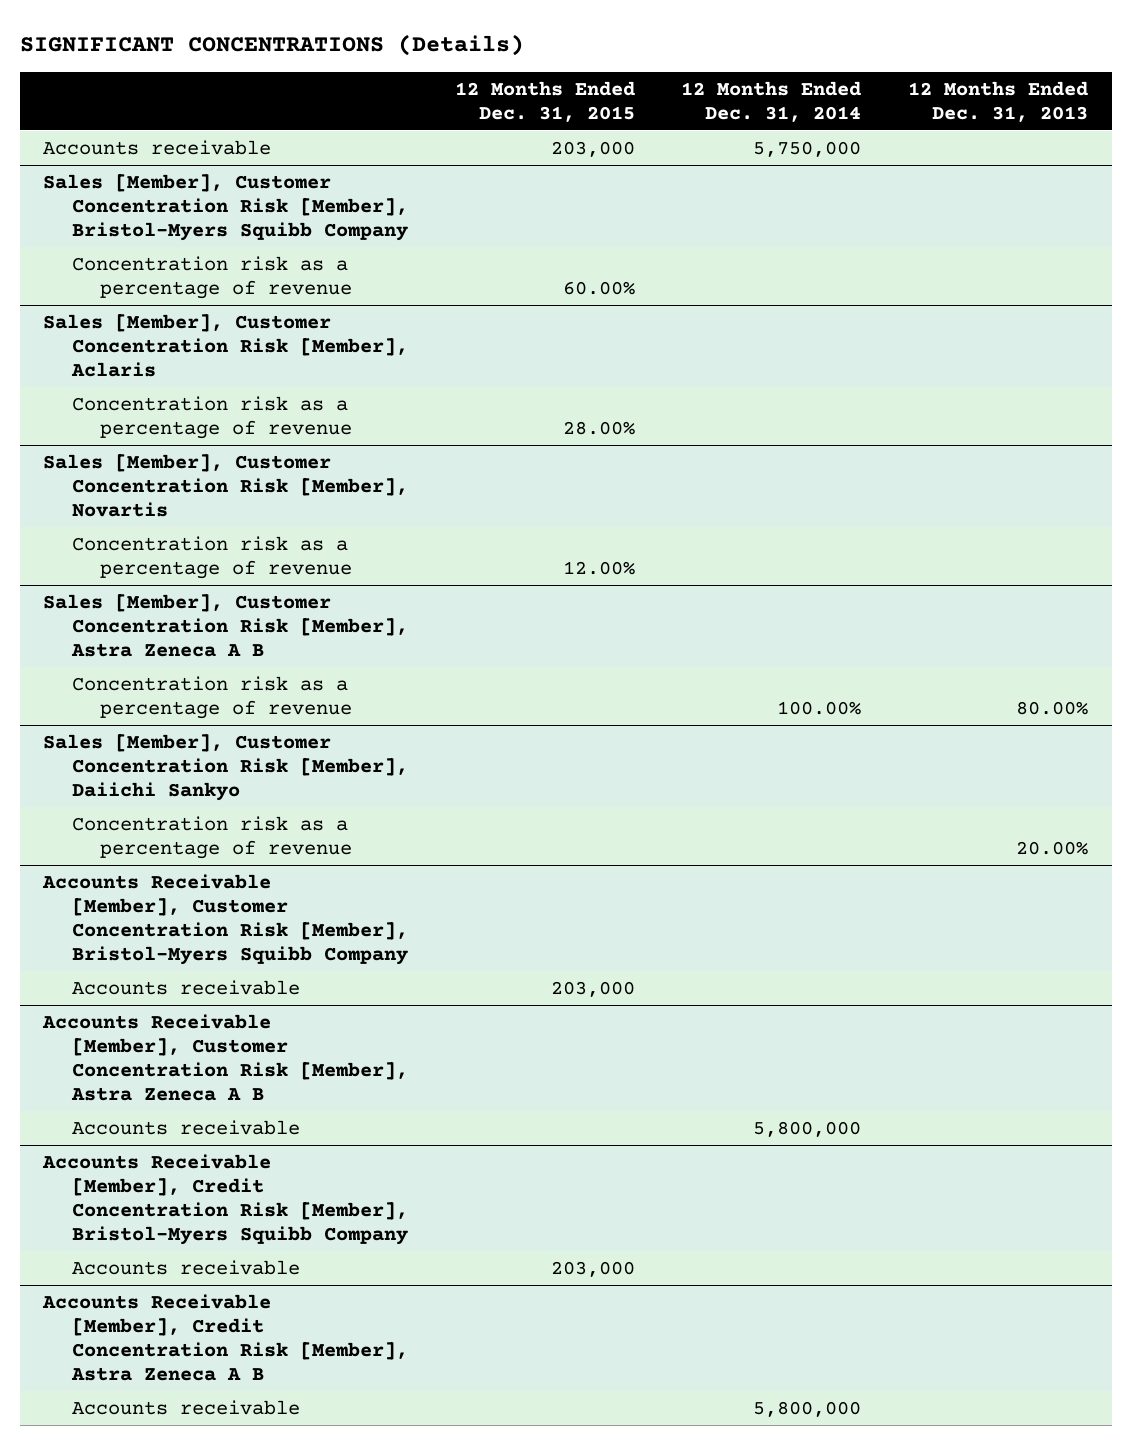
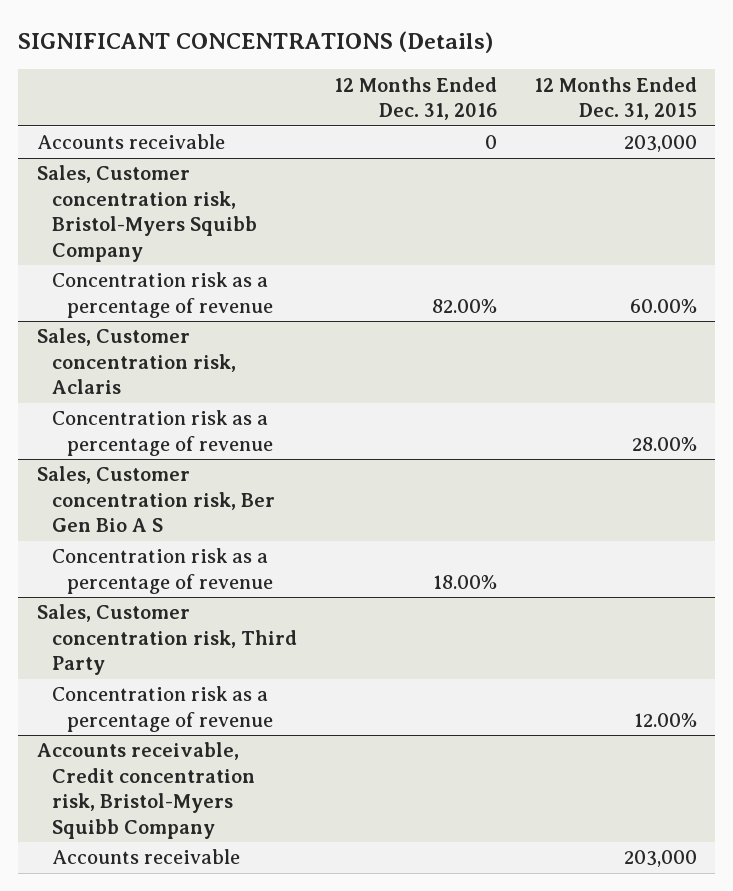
[681,80,862,122] 12 Months Ended Dec. 31, 2014 -> none
[908,80,1089,122] 12 Months Ended Dec. 31, 2013 -> none
none -> [333,76,497,121] 12 Months Ended Dec. 31, 2016
[43,174,408,242] Sales [Member], Customer Concentration Risk [Member], Bristol-Myers Squibb Company -> [36,165,257,263] Sales, Customer concentration risk, Bristol-Myers Squibb Company
[43,314,408,378] Sales [Member], Customer Concentration Risk [Member], Aclaris -> [36,328,236,395] Sales, Customer concentration risk, Aclaris
[43,454,408,518] Sales [Member], Customer Concentration Risk [Member], Novartis -> none
[71,536,352,580] Concentration risk as a percentage of revenue -> none
[43,594,408,658] Sales [Member], Customer Concentration Risk [Member], Astra Zeneca A B -> none
[71,676,352,720] Concentration risk as a percentage of revenue -> none
[43,734,408,802] Sales [Member], Customer Concentration Risk [Member], Daiichi Sankyo -> none
none -> [36,466,275,533] Sales, Customer concentration risk, Ber Gen Bio A S
[42,874,408,966] Accounts Receivable [Member], Customer Concentration Risk [Member], Bristol-Myers Squibb Company -> none
[71,980,300,996] Accounts receivable -> none
[42,1014,408,1102] Accounts Receivable [Member], Customer Concentration Risk [Member], Astra Zeneca A B -> none
[71,1120,300,1136] Accounts receivable -> none
none -> [36,604,297,676] Sales, Customer concentration risk, Third Party
none -> [51,686,274,732] Concentration risk as a percentage of revenue
[42,1154,408,1246] Accounts Receivable [Member], Credit Concentration Risk [Member], Bristol-Myers Squibb Company -> [36,742,255,840] Accounts receivable, Credit concentration risk, Bristol-Myers Squibb Company
[42,1294,408,1382] Accounts Receivable [Member], Credit Concentration Risk [Member], Astra Zeneca A B -> none
[71,1400,300,1416] Accounts receivable -> none

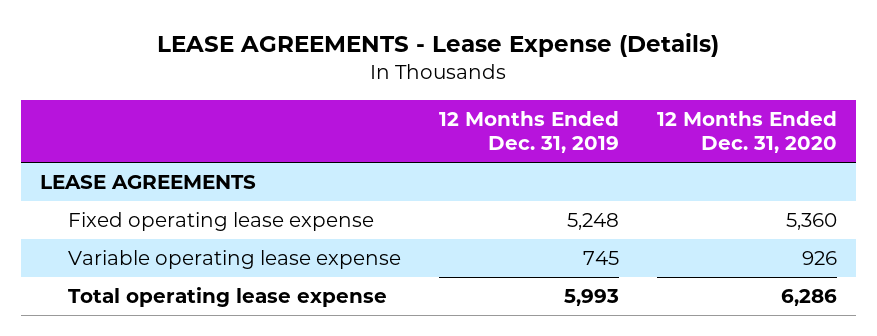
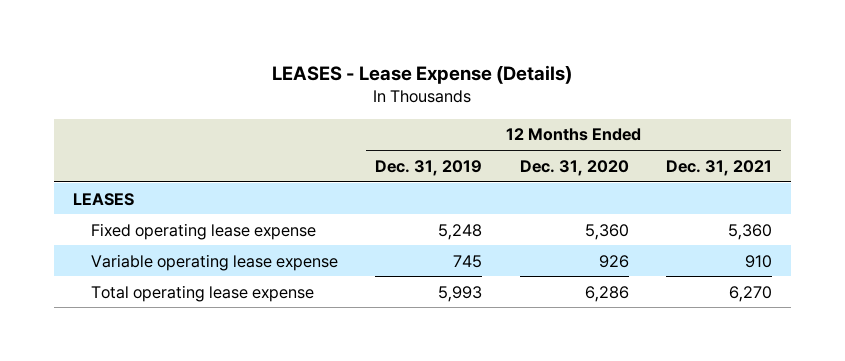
[157,33,720,58] LEASE AGREEMENTS - Lease Expense (Details) -> [272,64,573,84] LEASES - Lease Expense (Details)
none -> [666,159,773,176] Dec. 31, 2021
[39,175,256,190] LEASE AGREEMENTS -> [72,192,134,206] LEASES

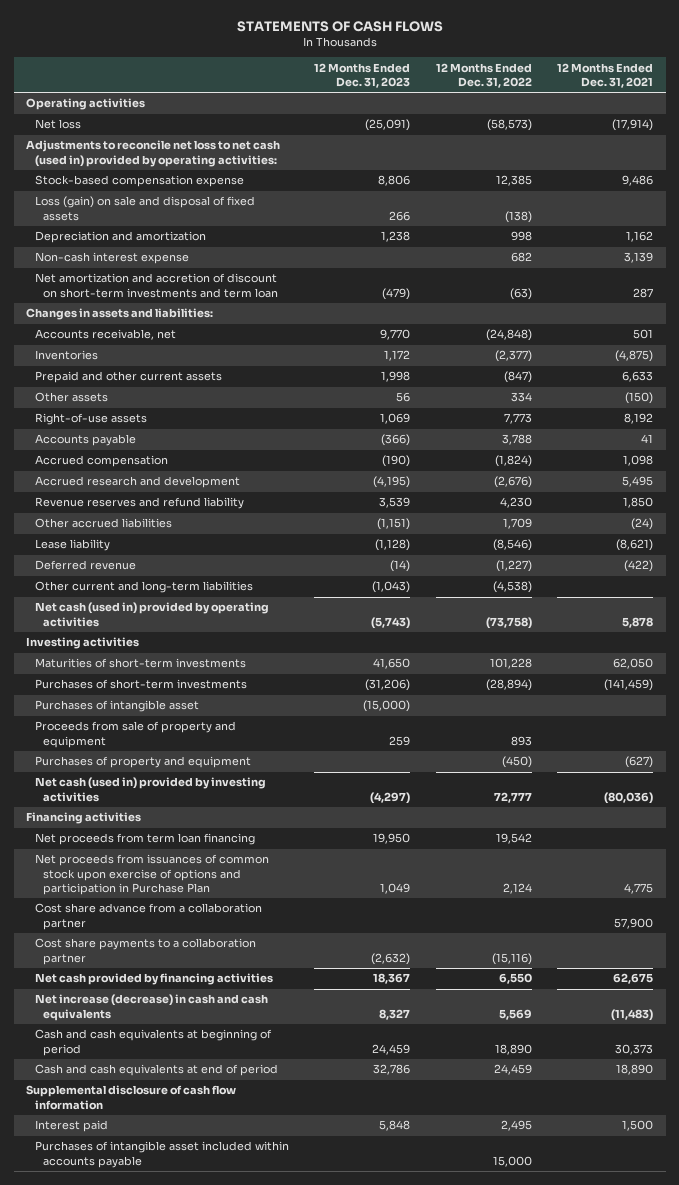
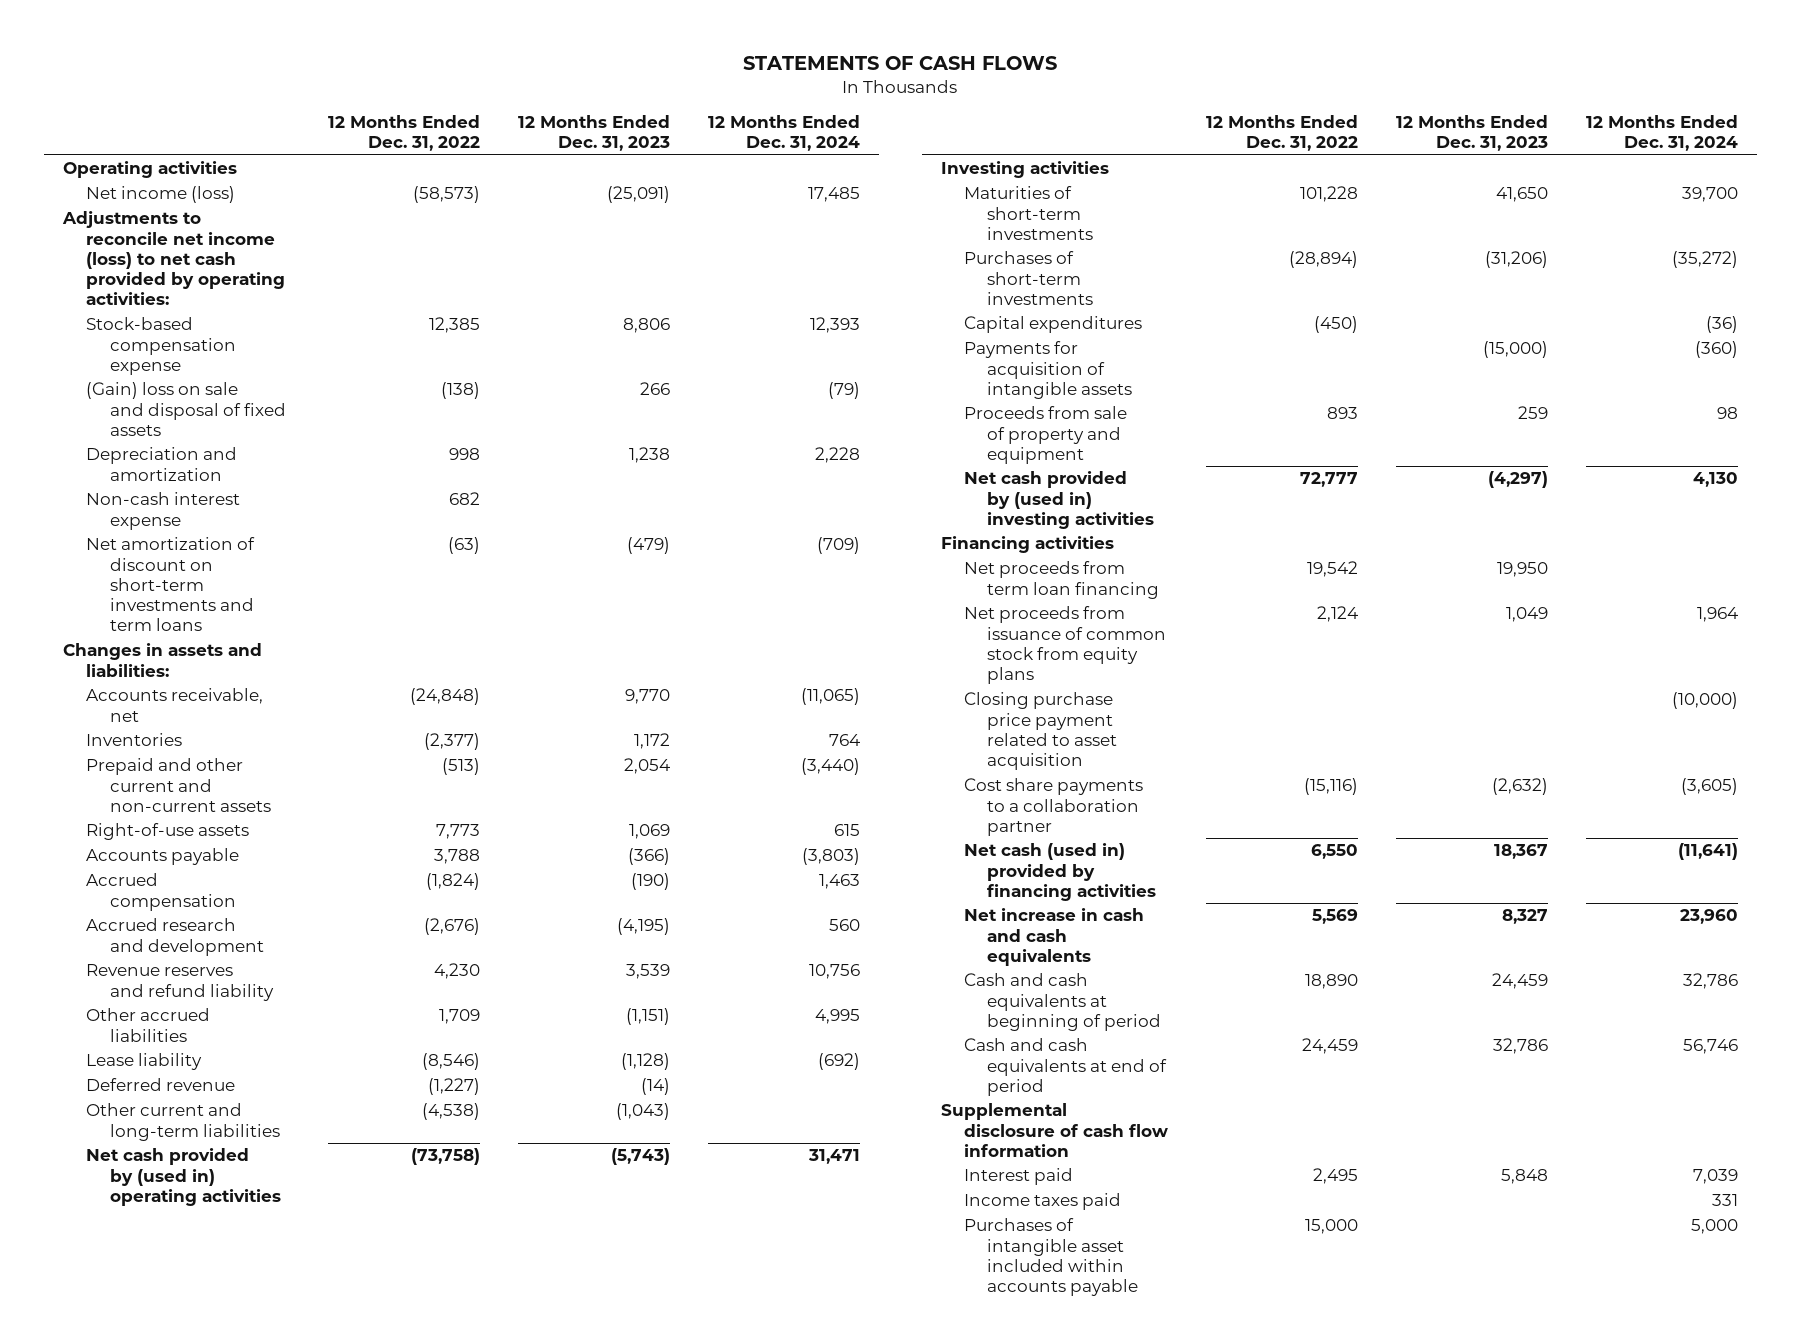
[556,62,653,88] 12 Months Ended Dec. 31, 2021 -> none
none -> [708,115,861,152] 12 Months Ended Dec. 31, 2024
[34,119,81,130] Net loss -> [86,186,236,204] Net income (loss)
[26,140,281,167] Adjustments to reconcile net loss to net cash (used in) provided by operating activities: -> [62,211,286,306] Adjustments to reconcile net income (loss) to net cash provided by operating activities:
[34,196,255,221] Loss (gain) on sale and disposal of fixed assets -> [86,382,286,436] (Gain) loss on sale and disposal of fixed assets
[34,273,279,298] Net amortization and accretion of discount on short-term investments and term loan -> [86,537,256,632] Net amortization of discount on short-term investments and term loans
[34,392,108,403] Other assets -> none
[34,371,222,384] Prepaid and other current assets -> [86,758,271,812] Prepaid and other current and non-current assets
[381,371,411,383] 1,998 -> [624,758,671,775] 2,054
[503,371,532,384] (847) -> [442,758,481,776] (513)
[34,602,269,627] Net cash (used in) provided by operating activities -> [86,1148,281,1206] Net cash provided by (used in) operating activities
none -> [963,316,1142,334] Capital expenditures
[34,700,199,713] Purchases of intangible asset -> [963,341,1133,399] Payments for acquisition of intangible assets
[34,756,251,769] Purchases of property and equipment -> none
[34,777,266,802] Net cash (used in) provided by investing activities -> [963,471,1155,529] Net cash provided by (used in) investing activities
[34,903,262,930] Cost share advance from a collaboration partner -> none
[34,854,269,896] Net proceeds from issuances of common stock upon exercise of options and participation in Purchase Plan -> [963,606,1167,685] Net proceeds from issuance of common stock from equity plans
none -> [963,692,1118,771] Closing purchase price payment related to asset acquisition
[34,973,273,986] Net cash provided by financing activities -> [963,843,1157,901] Net cash (used in) provided by financing activities
[34,994,268,1021] Net increase (decrease) in cash and cash equivalents -> [963,908,1144,966] Net increase in cash and cash equivalents
none -> [963,1193,1121,1211] Income taxes paid

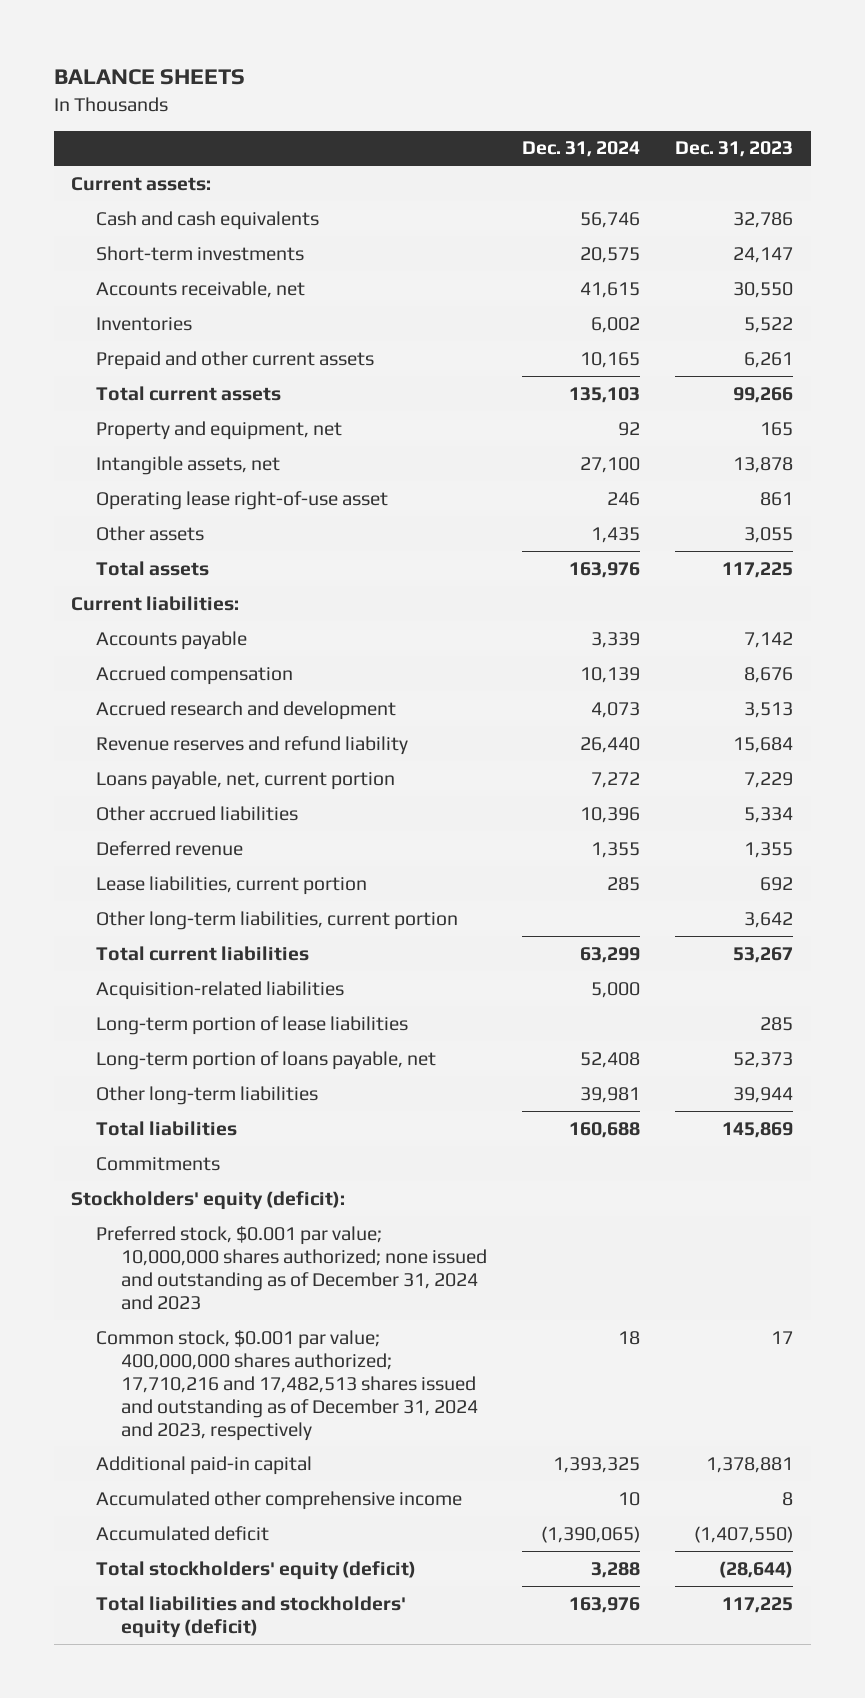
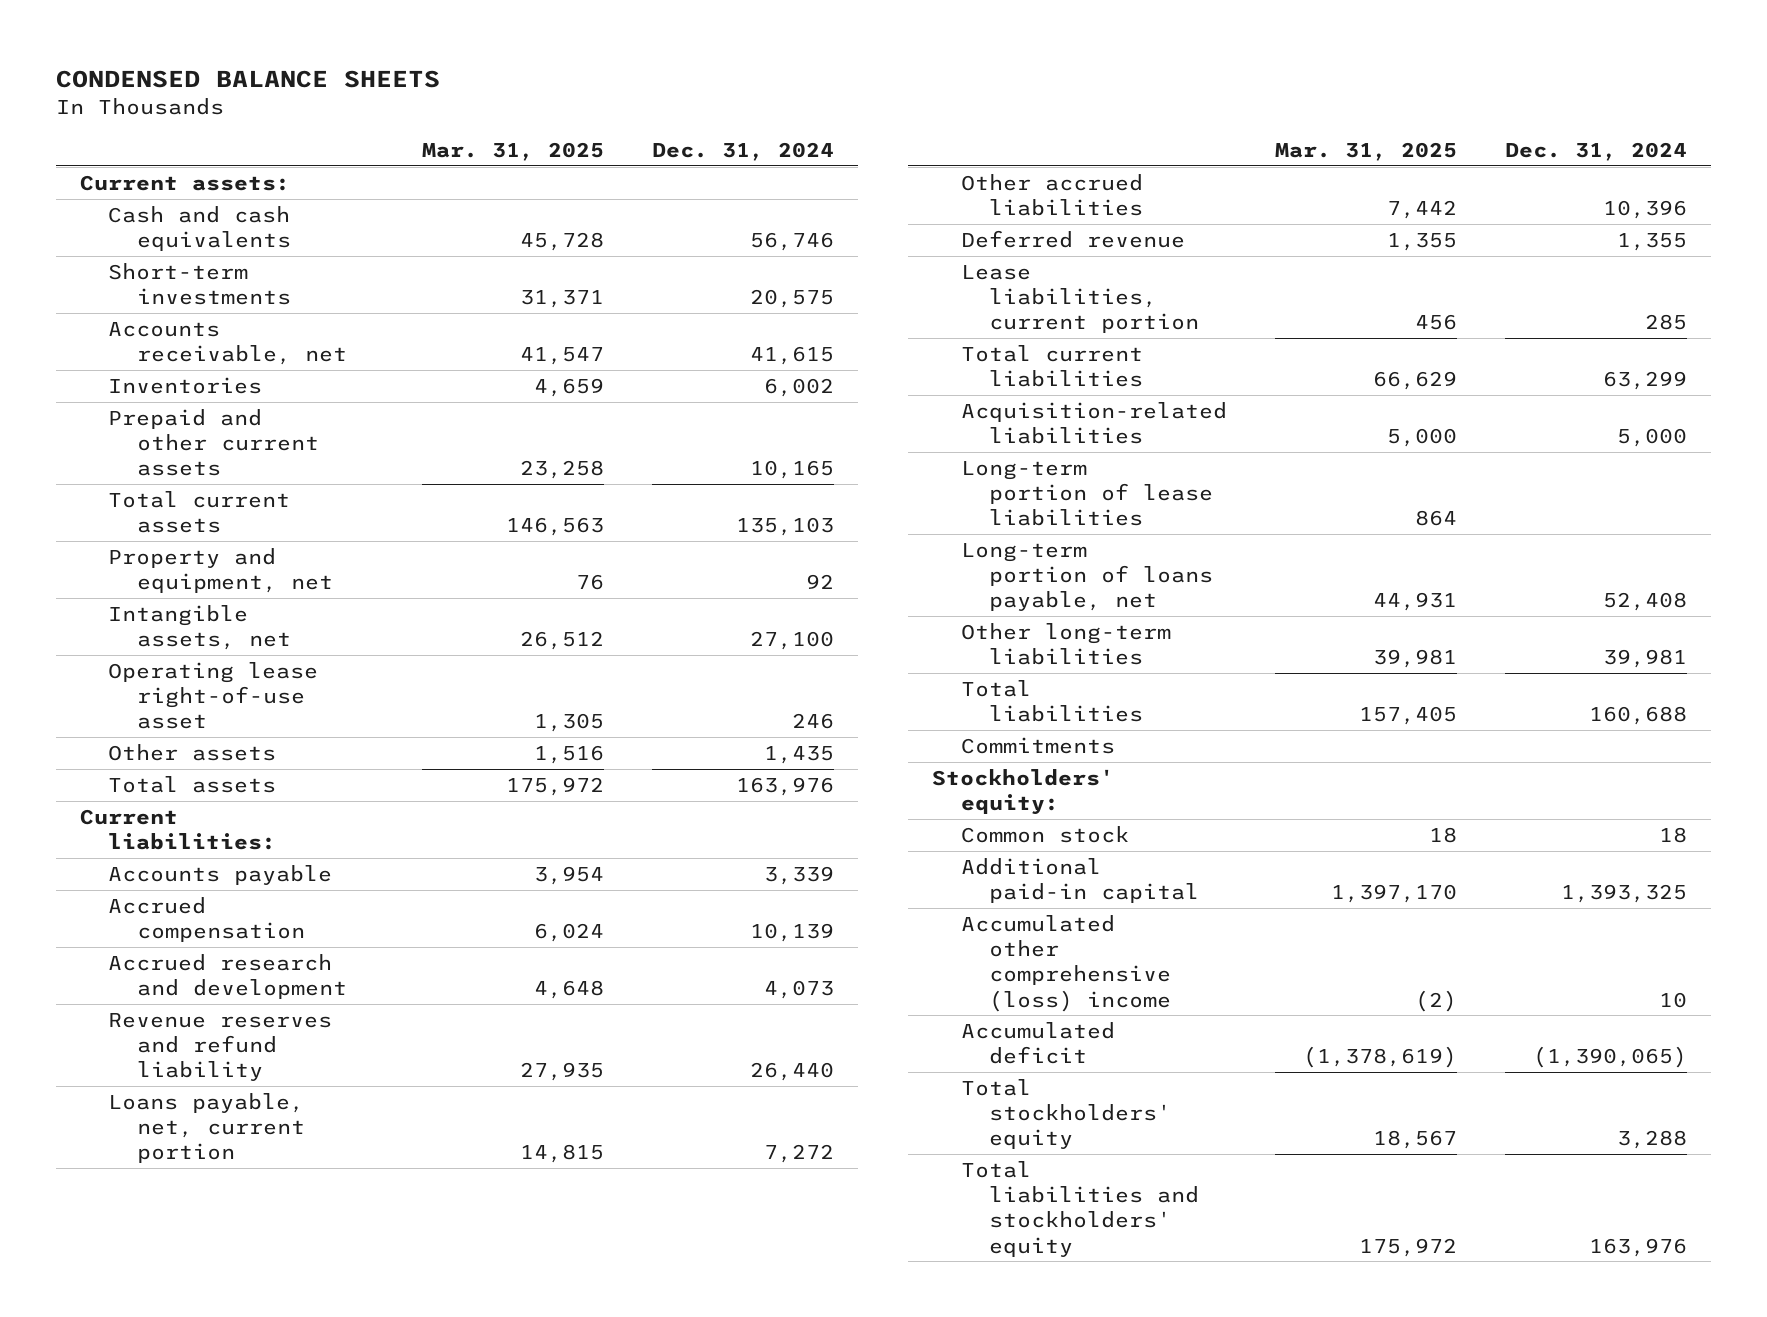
[53,69,245,86] BALANCE SHEETS -> [55,69,440,88] CONDENSED BALANCE SHEETS
[675,141,794,158] Dec. 31, 2023 -> none
none -> [422,141,605,161] Mar. 31, 2025
[96,910,459,930] Other long-term liabilities, current portion -> none
[96,1225,488,1310] Preferred stock, $0.001 par value; 10,000,000 shares authorized; none issued and outstanding as of December 31, 2024 and 2023 -> none
[71,1190,346,1210] Stockholders' equity (deficit): -> [932,768,1115,816] Stockholders' equity:
[96,1329,479,1441] Common stock, $0.001 par value; 400,000,000 shares authorized; 17,710,216 and 17,482,513 shares issued and outstanding as of December 31, 2024 and 2023, respectively -> [960,825,1129,843] Common stock
[96,1490,463,1510] Accumulated other comprehensive income -> [960,914,1172,1012] Accumulated other comprehensive (loss) income
[96,1560,417,1580] Total stockholders' equity (deficit) -> [960,1078,1172,1150] Total stockholders' equity
[96,1595,407,1638] Total liabilities and stockholders' equity (deficit) -> [960,1160,1200,1257] Total liabilities and stockholders' equity

